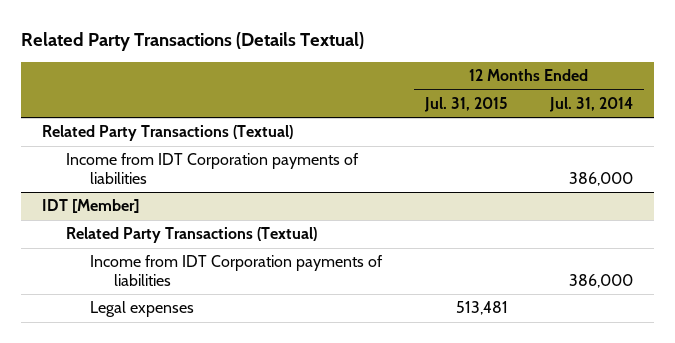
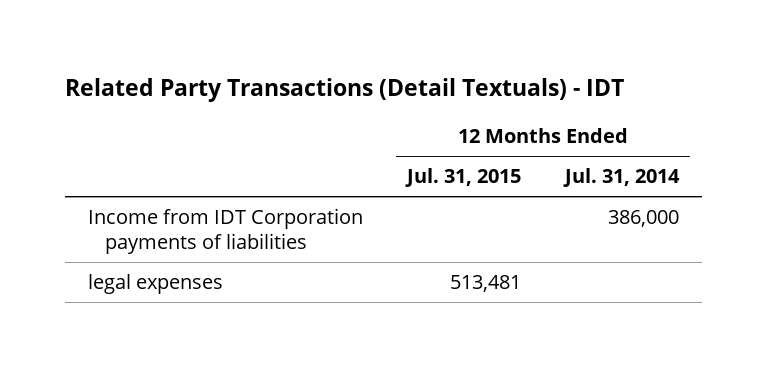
[21,31,365,51] Related Party Transactions (Details Textual) -> [65,78,625,103] Related Party Transactions (Detail Textuals) - IDT
[42,125,294,142] Related Party Transactions (Textual) -> none
[42,199,140,214] IDT [Member] -> none
[66,227,318,244] Related Party Transactions (Textual) -> none
[90,255,384,287] Income from IDT Corporation payments of liabilities -> none
[90,301,195,318] Legal expenses -> none
none -> [87,274,223,295] legal expenses

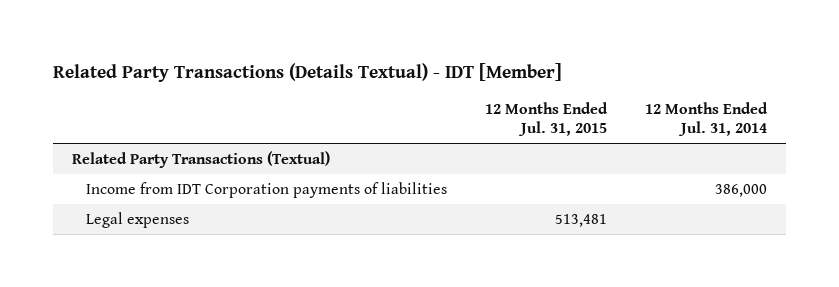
[65,78,625,103] Related Party Transactions (Detail Textuals) - IDT -> [53,62,563,82] Related Party Transactions (Details Textual) - IDT [Member]
none -> [72,150,331,168] Related Party Transactions (Textual)
[87,274,223,295] legal expenses -> [86,211,190,228] Legal expenses

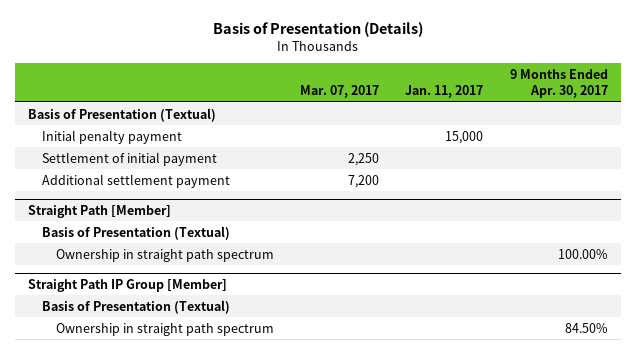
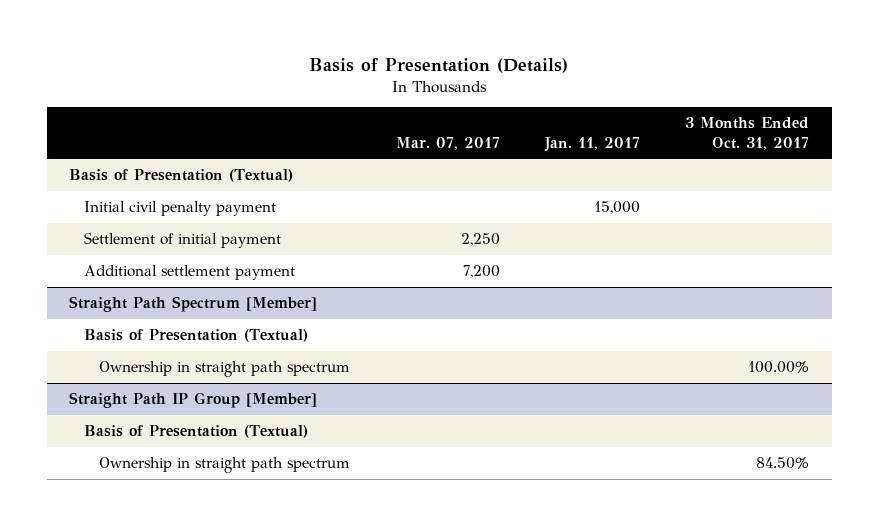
[509,68,608,98] 9 Months Ended Apr. 30, 2017 -> none
none -> [685,117,810,150] 3 Months Ended Oct. 31, 2017
[41,129,182,144] Initial penalty payment -> [84,201,277,217] Initial civil penalty payment
[27,204,171,218] Straight Path [Member] -> none
[41,225,230,240] Basis of Presentation (Textual) -> none
[55,248,274,262] Ownership in straight path spectrum -> none
none -> [69,296,318,313] Straight Path Spectrum [Member]
none -> [84,329,309,343] Basis of Presentation (Textual)
none -> [99,361,351,378] Ownership in straight path spectrum

